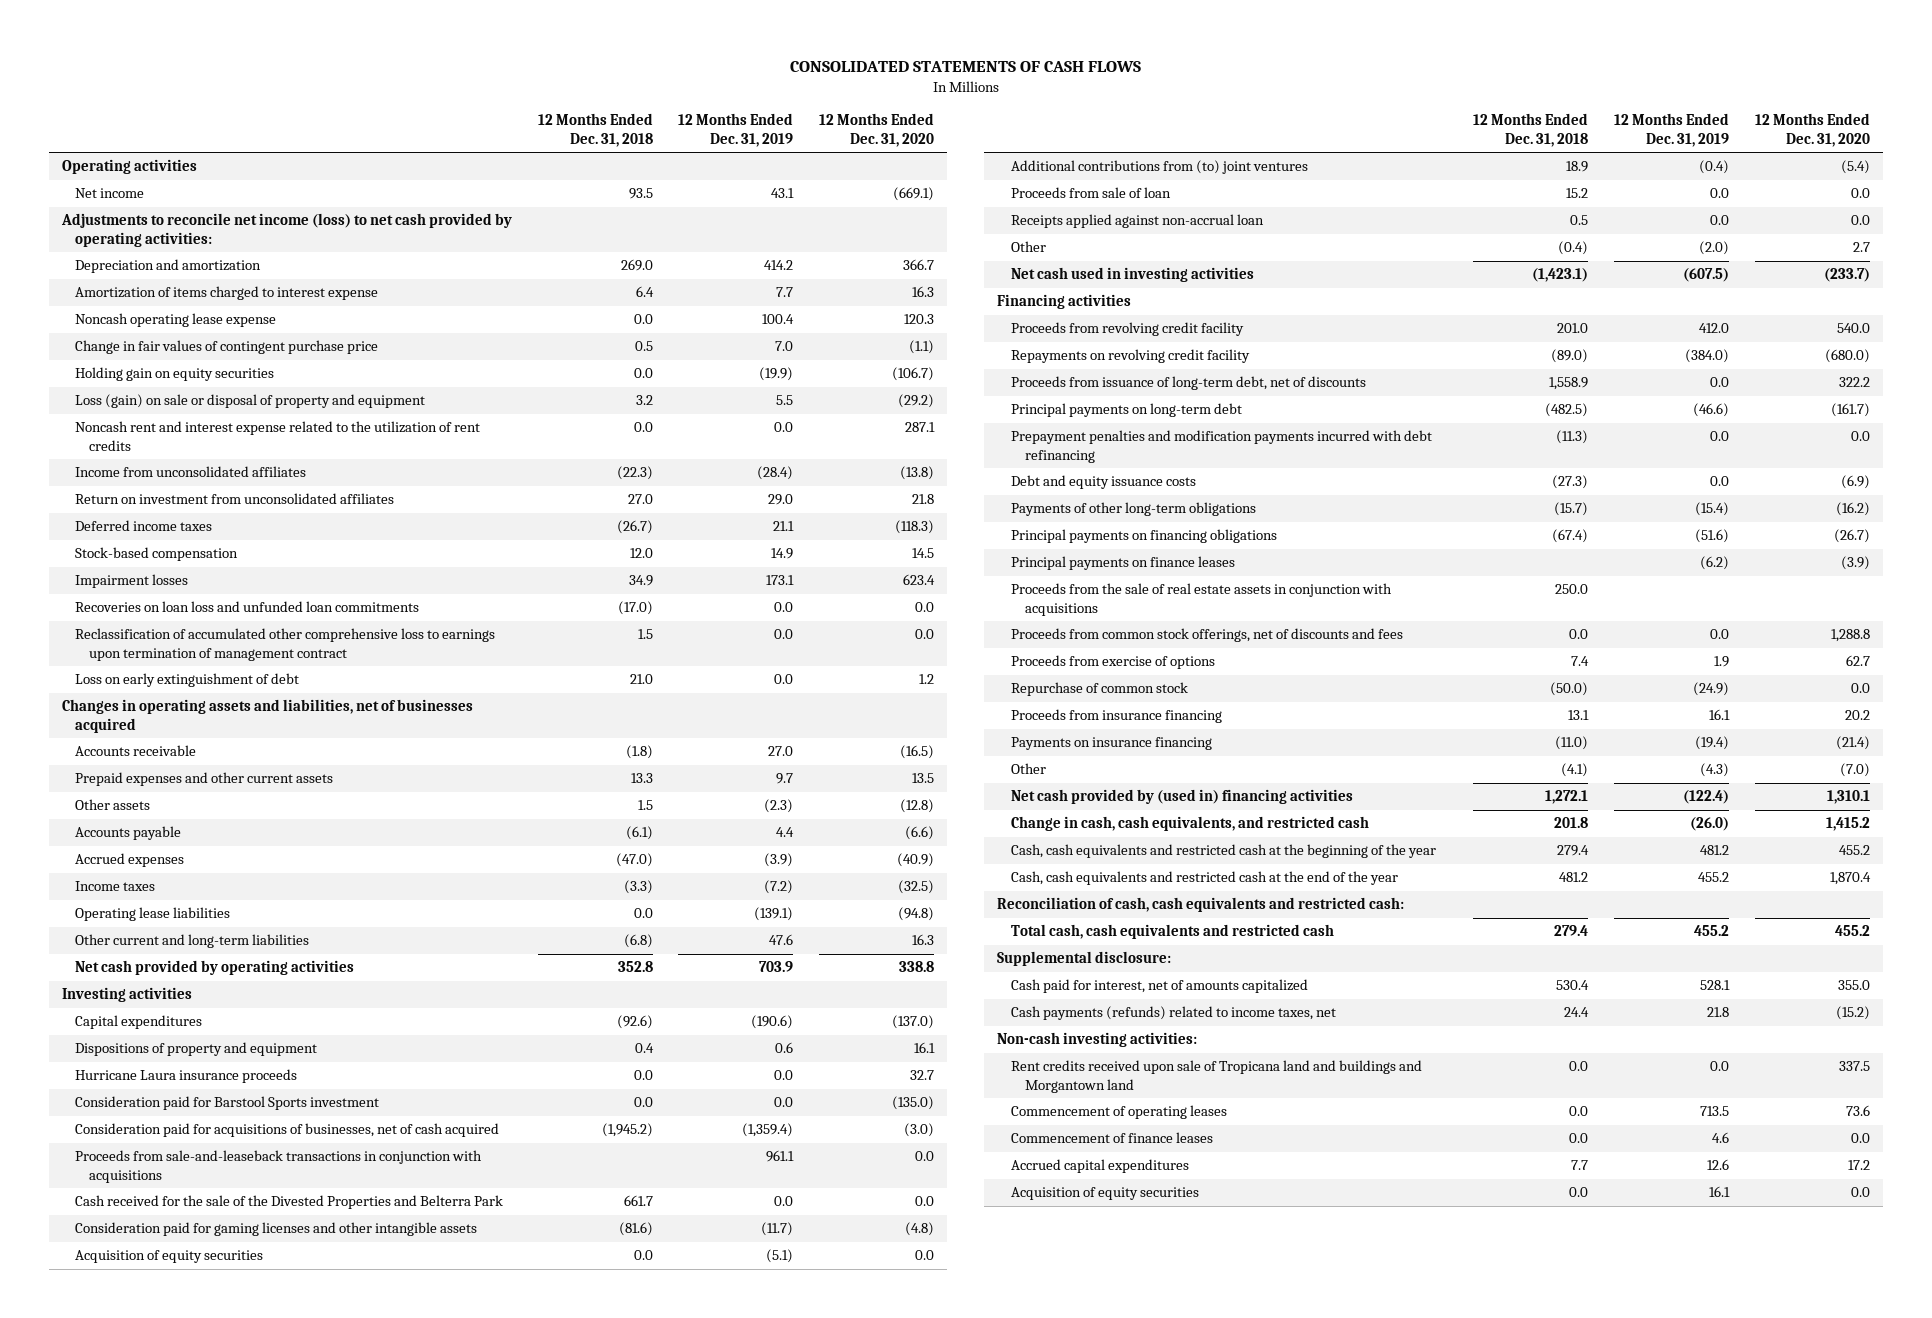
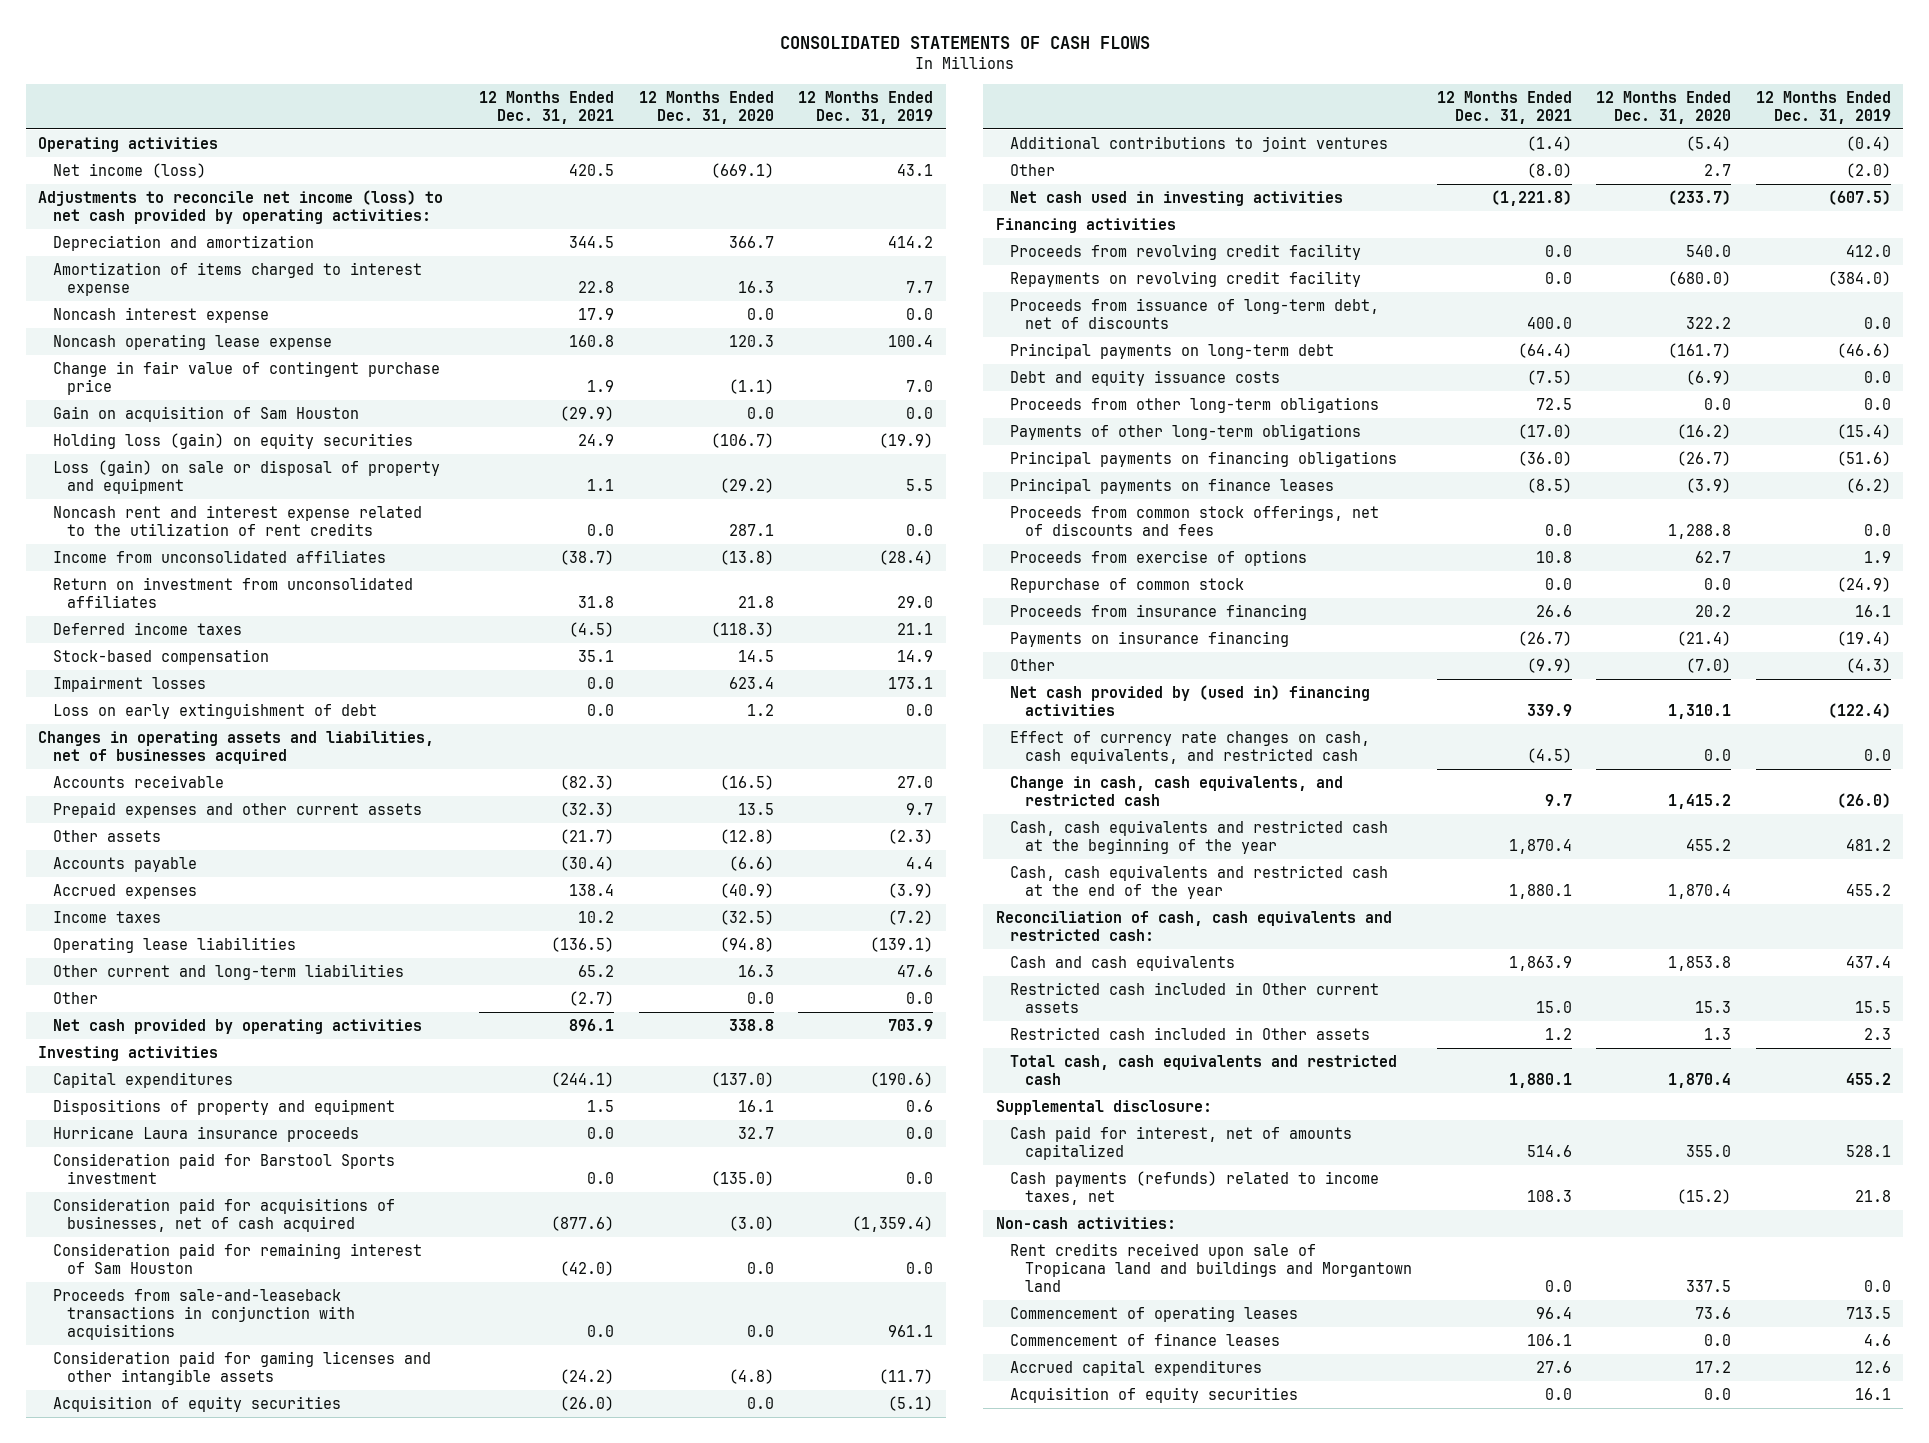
[537,113,653,147] 12 Months Ended Dec. 31, 2018 -> none
none -> [478,90,614,124] 12 Months Ended Dec. 31, 2021
[75,188,145,199] Net income -> [52,162,206,178] Net income (loss)
none -> [52,306,269,323] Noncash interest expense
[75,340,379,355] Change in fair values of contingent purchase price -> [52,360,440,395] Change in fair value of contingent purchase price
none -> [52,405,359,422] Gain on acquisition of Sam Houston
[75,367,275,382] Holding gain on equity securities -> [52,432,413,449] Holding loss (gain) on equity securities
[75,601,420,613] Recoveries on loan loss and unfunded loan commitments -> none
[75,628,496,662] Reclassification of accumulated other comprehensive loss to earnings upon termination of management contract -> none
none -> [52,991,98,1004] Other
none -> [52,1242,422,1274] Consideration paid for remaining interest of Sam Houston
[75,1195,504,1210] Cash received for the sale of the Divested Properties and Belterra Park -> none
[1011,187,1172,199] Proceeds from sale of loan -> none
[1011,214,1265,229] Receipts applied against non-accrual loan -> none
[1011,160,1309,175] Additional contributions from (to) joint ventures -> [1010,135,1389,152] Additional contributions to joint ventures
[1011,430,1433,464] Prepayment penalties and modification payments incurred with debt refinancing -> none
none -> [1010,396,1380,413] Proceeds from other long-term obligations
[1011,583,1393,617] Proceeds from the sale of real estate assets in conjunction with acquisitions -> none
none -> [1010,730,1371,764] Effect of currency rate changes on cash, cash equivalents, and restricted cash
none -> [1010,954,1236,971] Cash and cash equivalents
none -> [1010,981,1380,1013] Restricted cash included in Other current assets
none -> [1010,1026,1371,1040] Restricted cash included in Other assets
[1835,925,1871,937] 455.2 -> [1668,1072,1732,1088] 1,870.4
[997,1032,1198,1048] Non-cash investing activities: -> [995,1216,1176,1229] Non-cash activities:

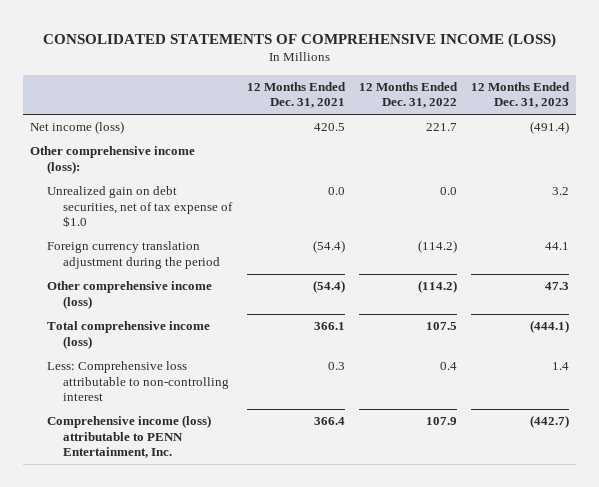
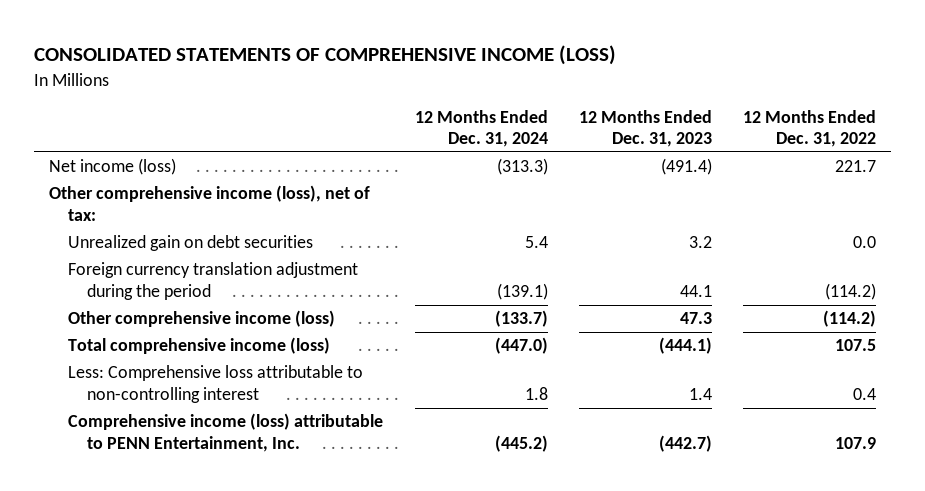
[246,82,346,109] 12 Months Ended Dec. 31, 2021 -> none
none -> [414,109,548,148] 12 Months Ended Dec. 31, 2024
[30,146,196,174] Other comprehensive income (loss): -> [49,185,371,221] Other comprehensive income (loss), net of tax:
[46,186,234,228] Unrealized gain on debt securities, net of tax expense of $1.0 -> [68,235,314,252] Unrealized gain on debt securities

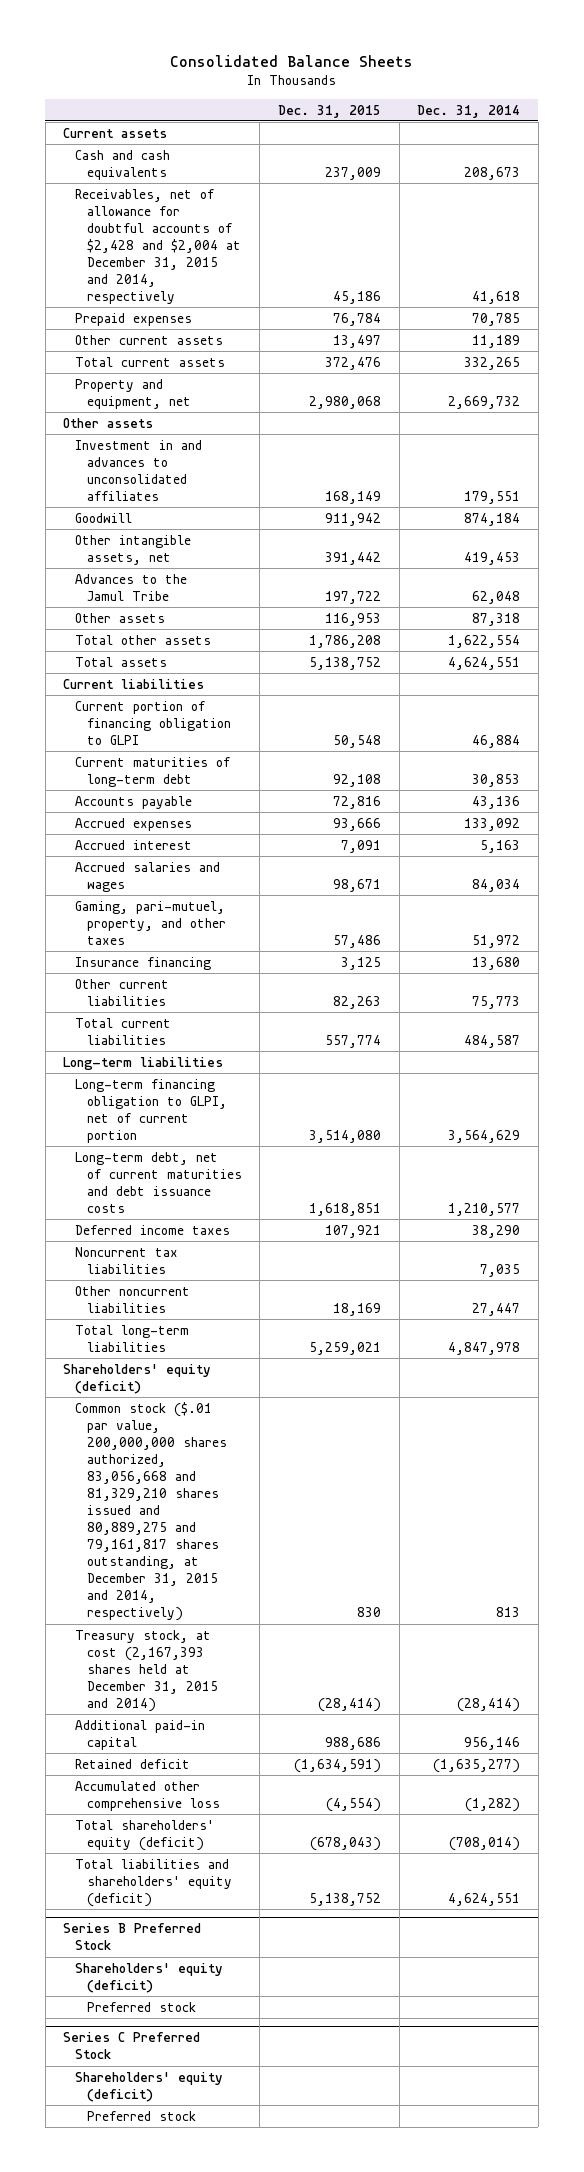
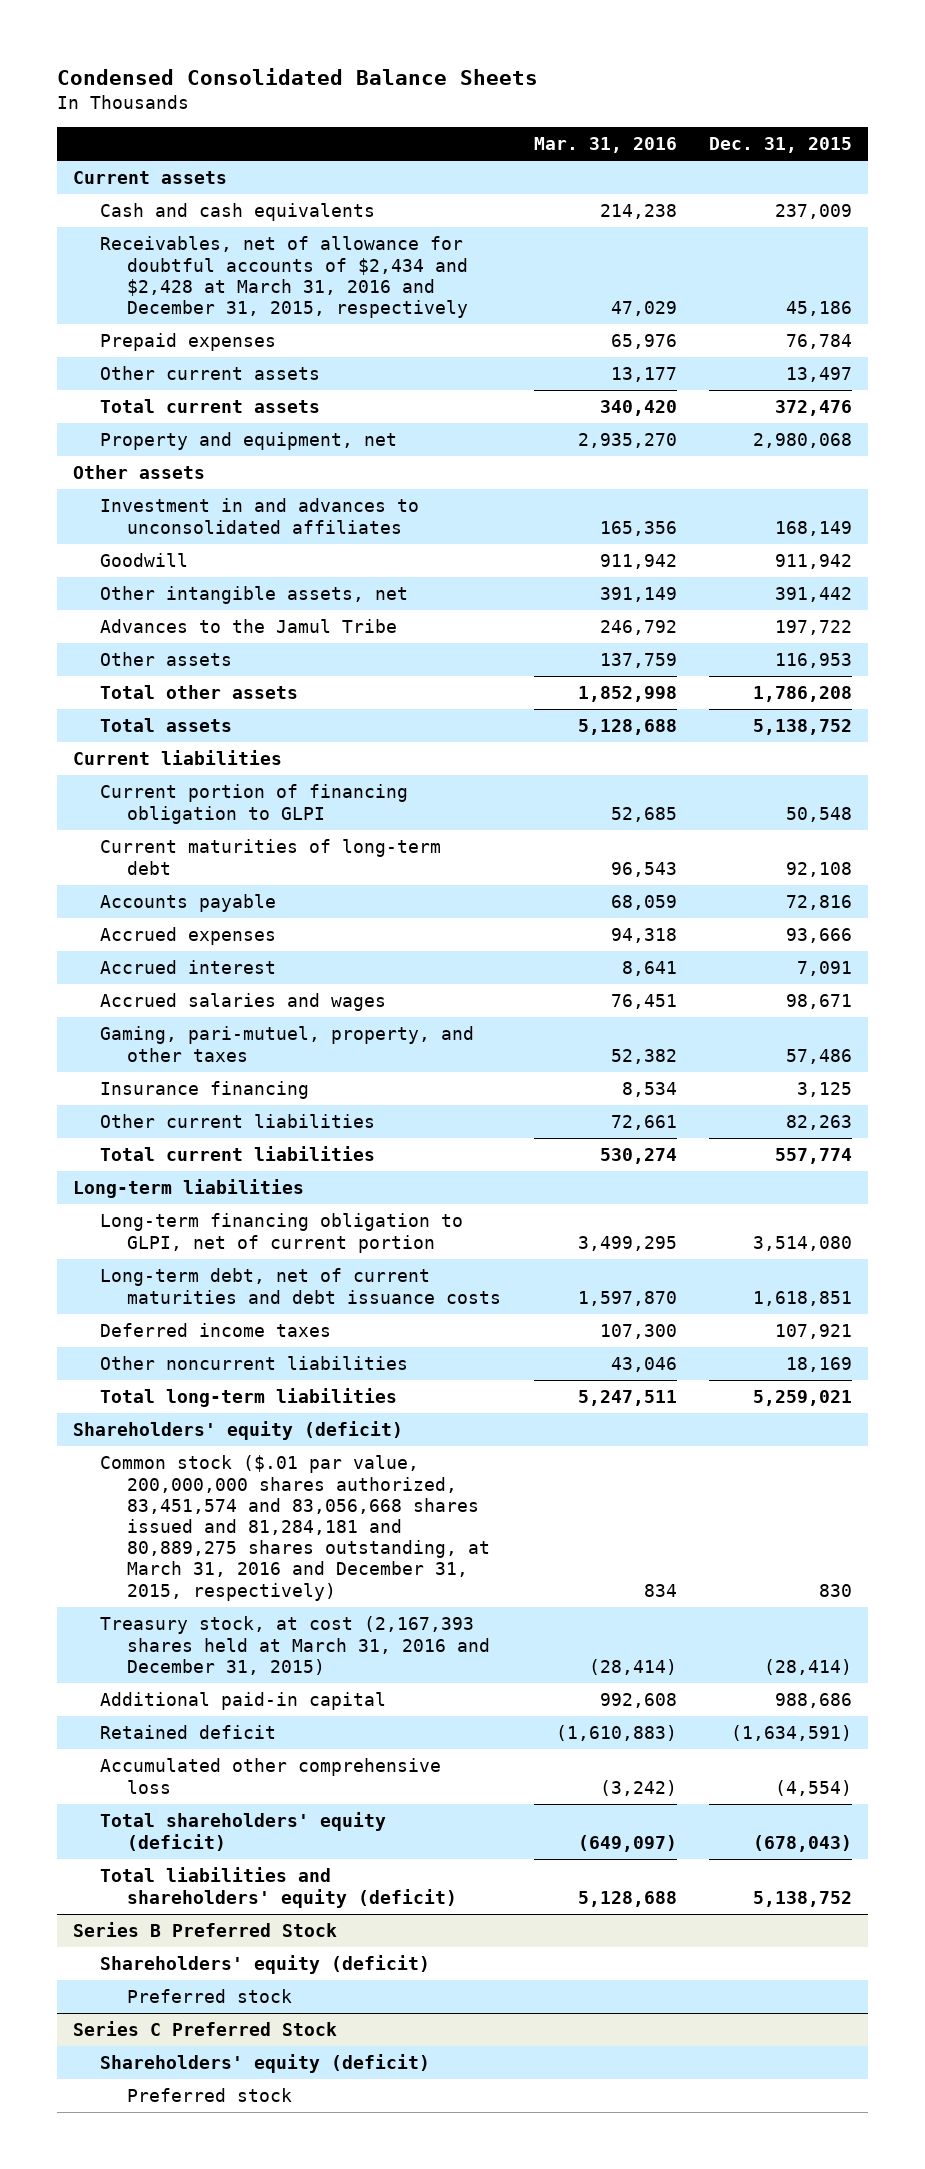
[169,54,413,67] Consolidated Balance Sheets -> [56,67,538,85] Condensed Consolidated Balance Sheets
[417,104,521,118] Dec. 31, 2014 -> none
none -> [533,136,677,153] Mar. 31, 2016
[75,188,241,305] Receivables, net of allowance for doubtful accounts of $2,428 and $2,004 at December 31, 2015 and 2014, respectively -> [100,236,469,318] Receivables, net of allowance for doubtful accounts of $2,434 and $2,428 at March 31, 2016 and December 31, 2015, respectively
[75,1246,179,1274] Noncurrent tax liabilities -> none
[75,1401,227,1622] Common stock ($.01 par value, 200,000,000 shares authorized, 83,056,668 and 81,329,210 shares issued and 80,889,275 and 79,161,817 shares outstanding, at December 31, 2015 and 2014, respectively) -> [100,1455,491,1601] Common stock ($.01 par value, 200,000,000 shares authorized, 83,451,574 and 83,056,668 shares issued and 81,284,181 and 80,889,275 shares outstanding, at March 31, 2016 and December 31, 2015, respectively)
[75,1629,218,1712] Treasury stock, at cost (2,167,393 shares held at December 31, 2015 and 2014) -> [100,1616,491,1675] Treasury stock, at cost (2,167,393 shares held at March 31, 2016 and December 31, 2015)

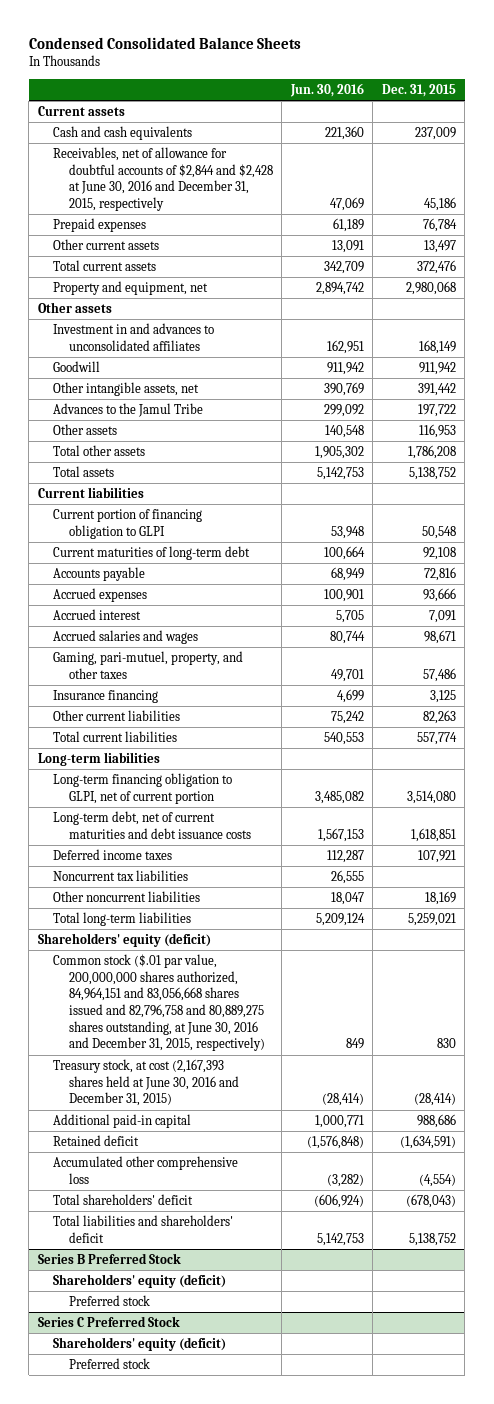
[533,136,677,153] Mar. 31, 2016 -> none
none -> [289,83,364,98] Jun. 30, 2016
[100,236,469,318] Receivables, net of allowance for doubtful accounts of $2,434 and $2,428 at March 31, 2016 and December 31, 2015, respectively -> [53,147,273,212] Receivables, net of allowance for doubtful accounts of $2,844 and $2,428 at June 30, 2016 and December 31, 2015, respectively
none -> [53,870,189,882] Noncurrent tax liabilities
[100,1455,491,1601] Common stock ($.01 par value, 200,000,000 shares authorized, 83,451,574 and 83,056,668 shares issued and 81,284,181 and 80,889,275 shares outstanding, at March 31, 2016 and December 31, 2015, respectively) -> [53,954,265,1052] Common stock ($.01 par value, 200,000,000 shares authorized, 84,964,151 and 83,056,668 shares issued and 82,796,758 and 80,889,275 shares outstanding, at June 30, 2016 and December 31, 2015, respectively)
[100,1616,491,1675] Treasury stock, at cost (2,167,393 shares held at March 31, 2016 and December 31, 2015) -> [53,1059,239,1107] Treasury stock, at cost (2,167,393 shares held at June 30, 2016 and December 31, 2015)
[100,1812,387,1851] Total shareholders' equity (deficit) -> [53,1194,194,1206] Total shareholders' deficit
[100,1867,458,1908] Total liabilities and shareholders' equity (deficit) -> [53,1215,234,1243] Total liabilities and shareholders' deficit

